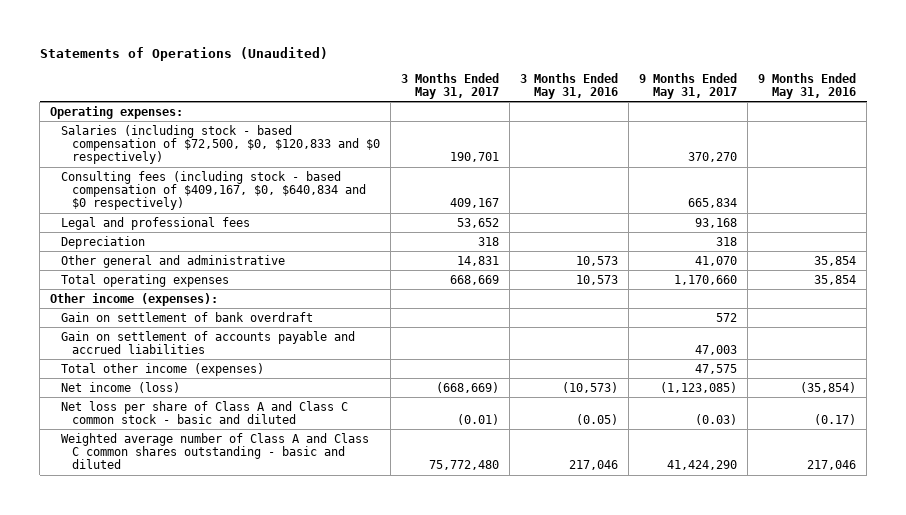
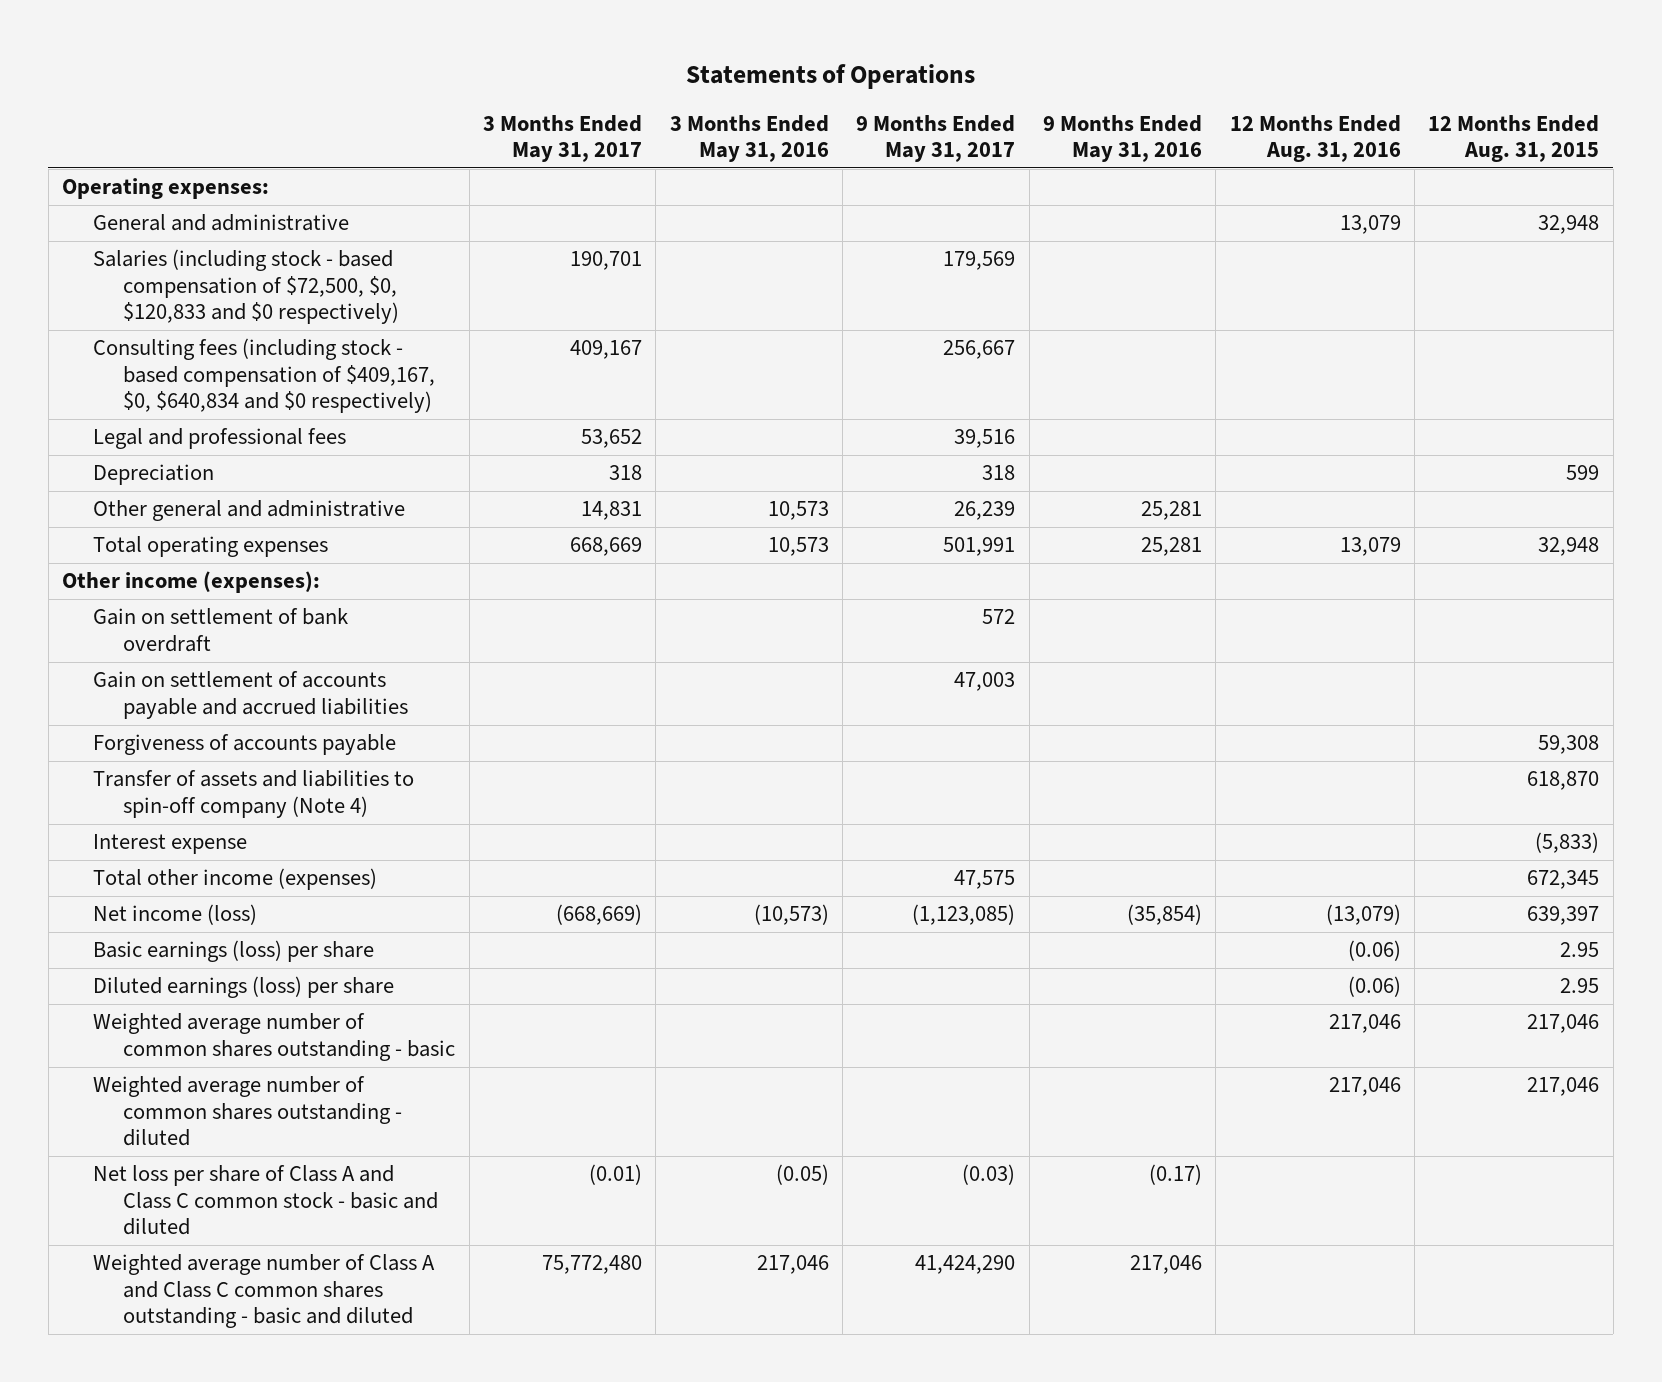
[39,46,328,61] Statements of Operations (Unaudited) -> [685,64,975,90] Statements of Operations
none -> [1229,114,1401,163] 12 Months Ended Aug. 31, 2016
none -> [1428,114,1600,163] 12 Months Ended Aug. 31, 2015
none -> [92,214,349,232] General and administrative
[688,152,738,163] 370,270 -> [943,251,1016,271] 179,569
[688,198,738,209] 665,834 -> [943,340,1016,360] 256,667
[695,217,738,228] 93,168 -> [954,429,1016,449] 39,516
[695,255,738,266] 41,070 -> [954,501,1016,521] 26,239
[814,255,857,266] 35,854 -> [1141,501,1203,521] 25,281
[674,274,738,285] 1,170,660 -> [943,537,1016,557] 501,991
[814,274,857,285] 35,854 -> [1141,537,1203,557] 25,281
none -> [92,734,396,756] Forgiveness of accounts payable
none -> [92,770,414,818] Transfer of assets and liabilities to spin-off company (Note 4)
none -> [92,834,247,855] Interest expense
none -> [92,940,374,963] Basic earnings (loss) per share
none -> [92,976,394,999] Diluted earnings (loss) per share
none -> [92,1013,456,1061] Weighted average number of common shares outstanding - basic
none -> [92,1076,403,1146] Weighted average number of common shares outstanding - diluted

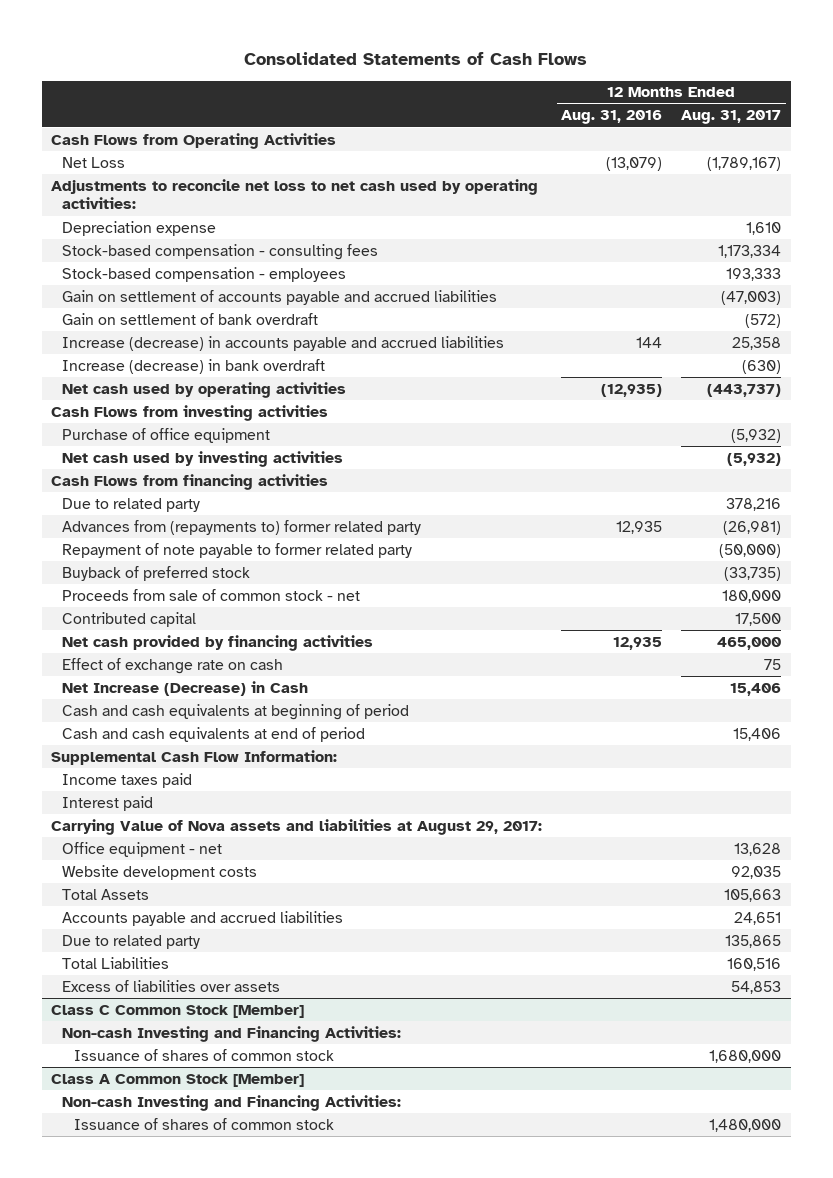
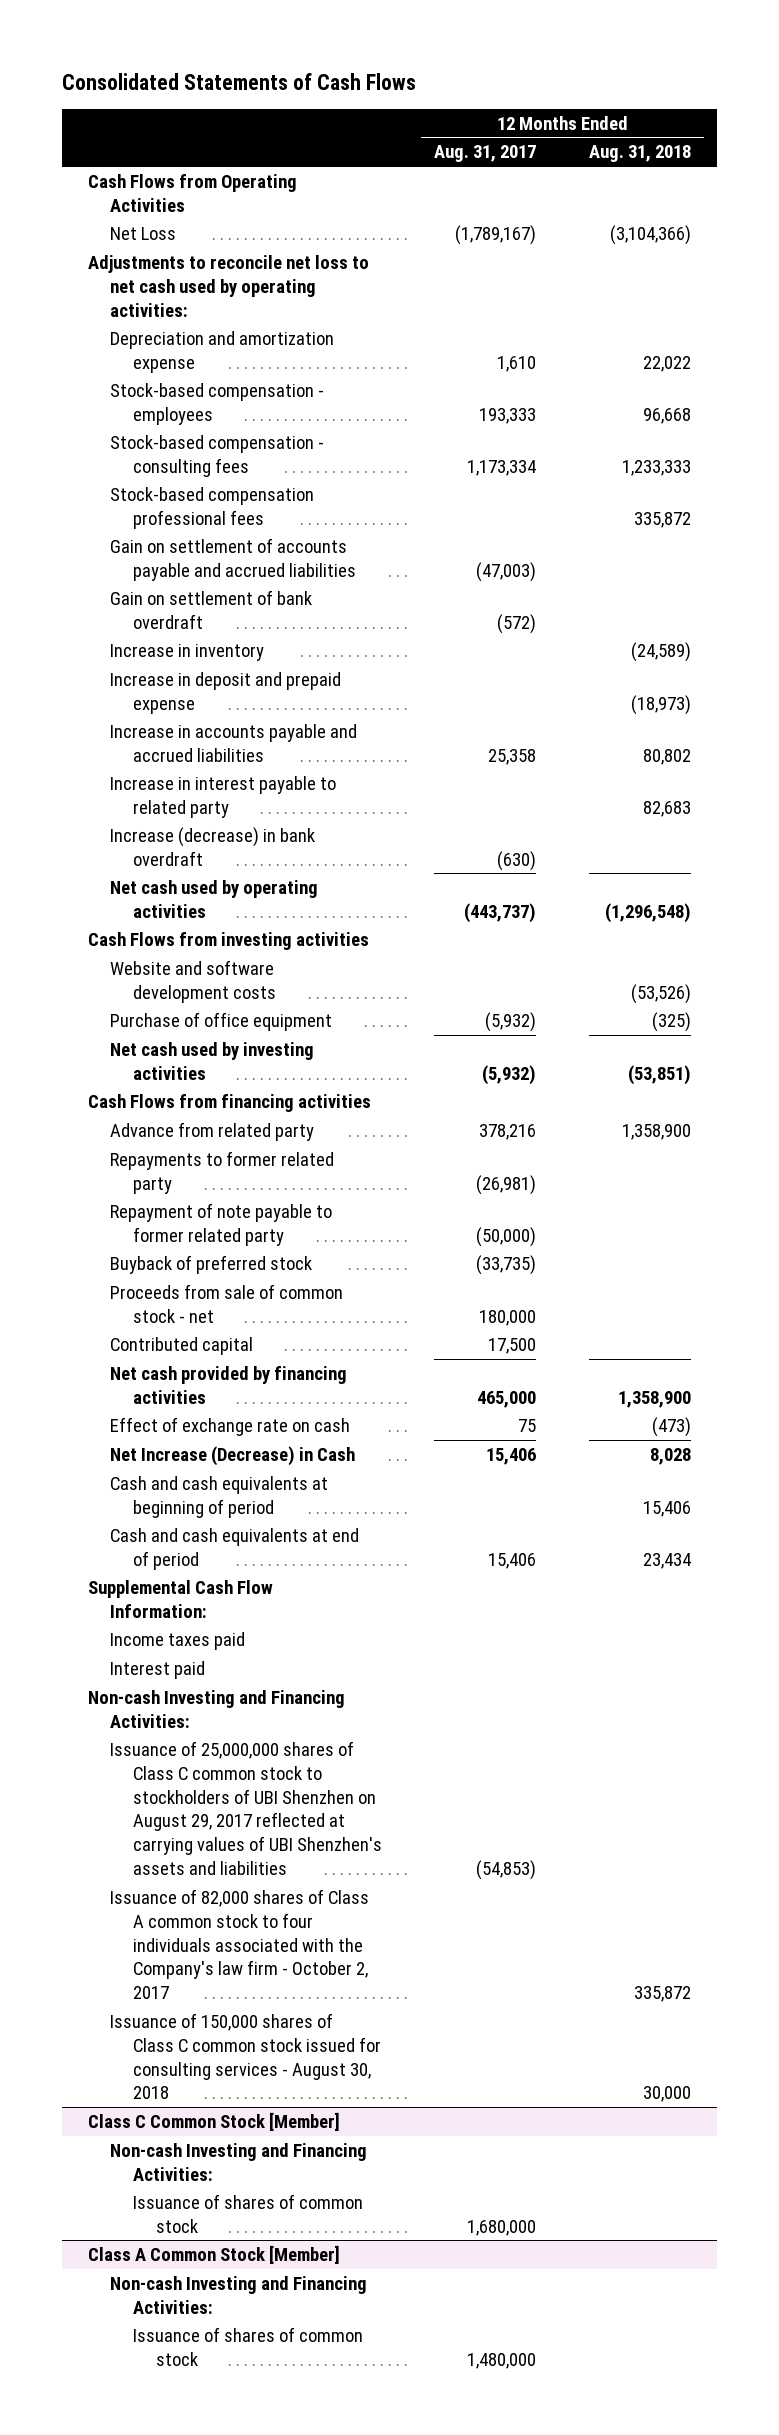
[561,110,663,125] Aug. 31, 2016 -> none
none -> [588,145,691,163] Aug. 31, 2018
[62,220,217,236] Depreciation expense -> [110,330,335,373] Depreciation and amortization expense
[62,243,379,260] Stock-based compensation - consulting fees -> [110,434,325,477] Stock-based compensation - consulting fees
none -> [110,486,315,529] Stock-based compensation professional fees
none -> [110,643,265,661] Increase in inventory
none -> [110,671,342,714] Increase in deposit and prepaid expense
[62,335,505,351] Increase (decrease) in accounts payable and accrued liabilities -> [110,723,358,762] Increase in accounts payable and accrued liabilities
none -> [110,775,337,818] Increase in interest payable to related party
none -> [110,959,277,1003] Website and software development costs
[62,497,201,512] Due to related party -> [110,1121,315,1141] Advance from related party
[62,519,422,535] Advances from (repayments to) former related party -> [110,1150,335,1194] Repayments to former related party
[51,818,543,835] Carrying Value of Nova assets and liabilities at August 29, 2017: -> none
[62,841,223,857] Office equipment - net -> none
[62,864,258,880] Website development costs -> none
[62,888,150,900] Total Assets -> none
[62,910,344,926] Accounts payable and accrued liabilities -> none
[62,934,201,949] Due to related party -> none
[62,956,170,969] Total Liabilities -> none
[62,979,281,992] Excess of liabilities over assets -> none
none -> [87,1689,345,1728] Non-cash Investing and Financing Activities:
none -> [110,1740,383,1876] Issuance of 25,000,000 shares of Class C common stock to stockholders of UBI Shenzhen on August 29, 2017 reflected at carrying values of UBI Shenzhen's assets and liabilities
none -> [110,1888,370,2000] Issuance of 82,000 shares of Class A common stock to four individuals associated with the Company's law firm - October 2, 2017
none -> [110,2012,382,2100] Issuance of 150,000 shares of Class C common stock issued for consulting services - August 30, 2018

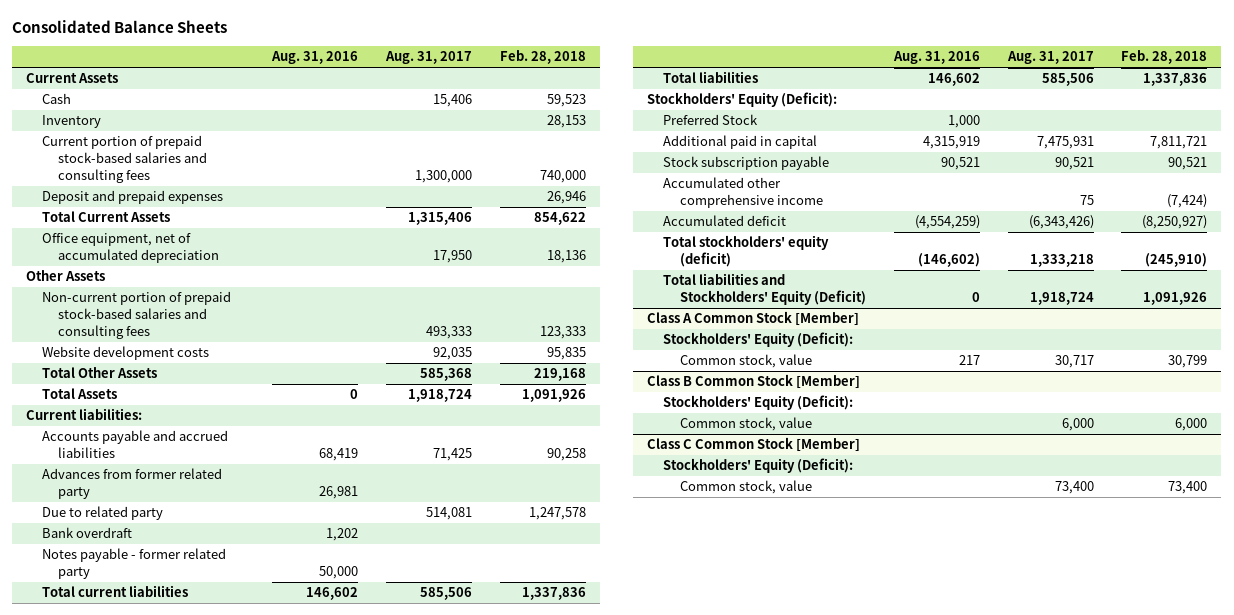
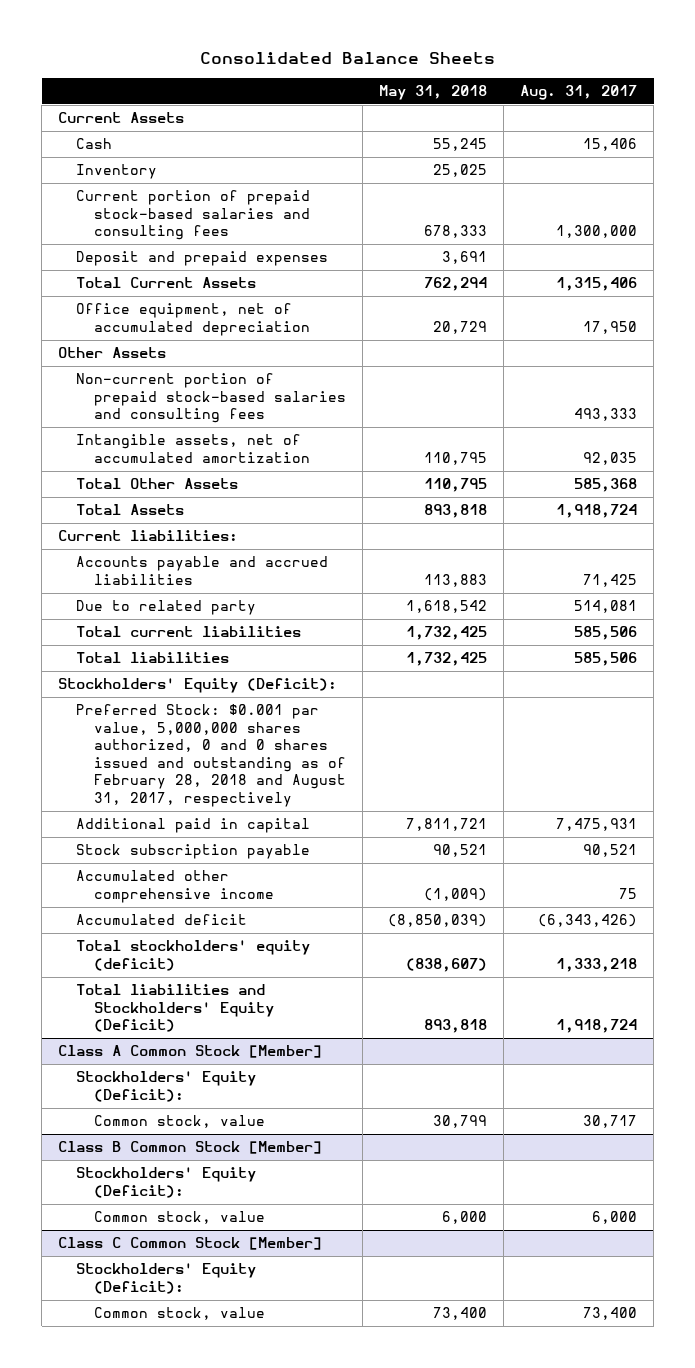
[271,51,359,65] Aug. 31, 2016 -> none
[500,50,587,65] Feb. 28, 2018 -> none
none -> [379,85,488,101] May 31, 2018
[42,346,210,361] Website development costs -> [76,434,311,463] Intangible assets, net of accumulated amortization
[42,468,223,500] Advances from former related party -> none
[42,527,133,539] Bank overdraft -> none
[42,548,227,580] Notes payable - former related party -> none
[663,114,759,126] Preferred Stock -> [76,704,347,807] Preferred Stock: $0.001 par value, 5,000,000 shares authorized, 0 and 0 shares issued and outstanding as of February 28, 2018 and August 31, 2017, respectively

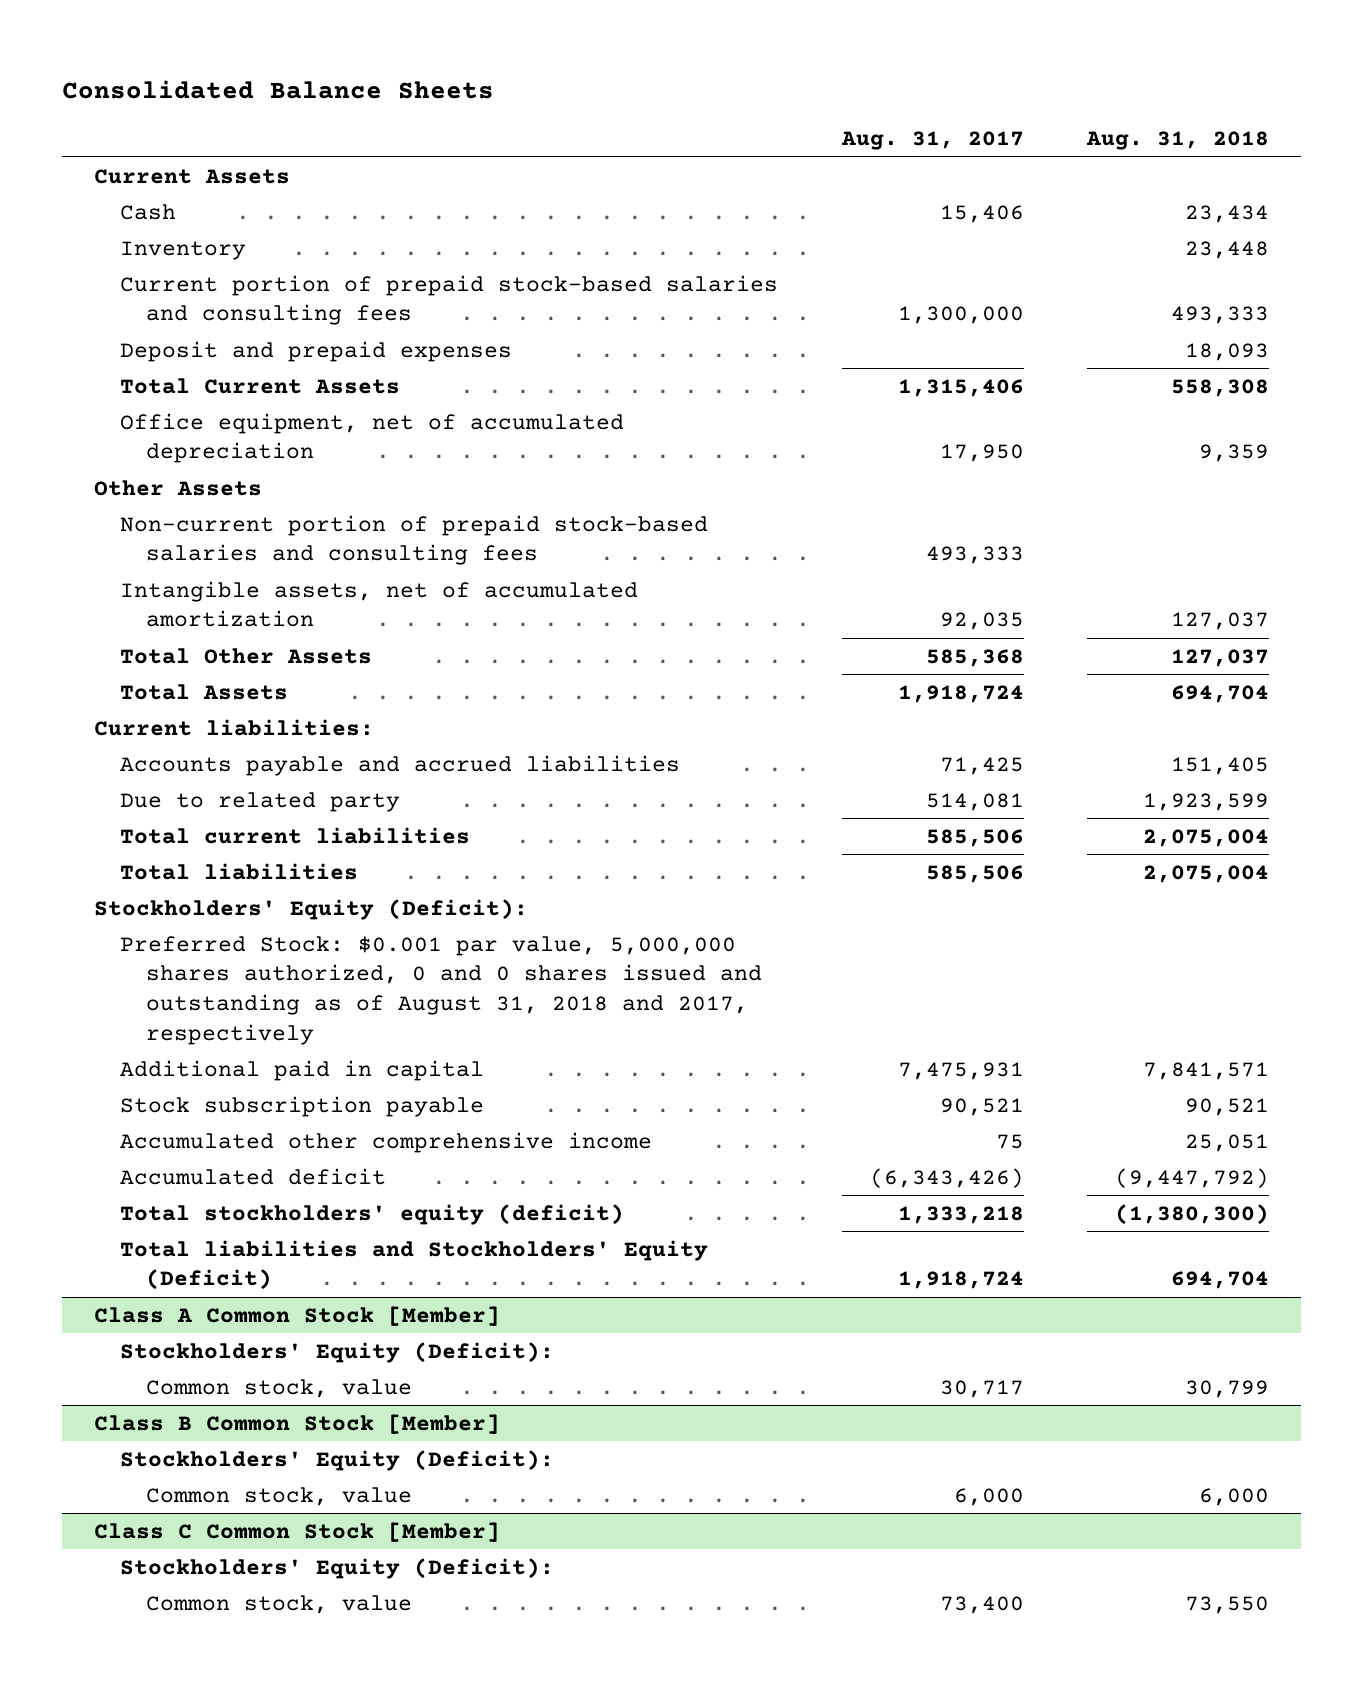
[379,85,488,101] May 31, 2018 -> none
none -> [1086,131,1270,151] Aug. 31, 2018
[76,704,347,807] Preferred Stock: $0.001 par value, 5,000,000 shares authorized, 0 and 0 shares issued and outstanding as of February 28, 2018 and August 31, 2017, respectively -> [120,935,763,1045] Preferred Stock: $0.001 par value, 5,000,000 shares authorized, 0 and 0 shares issued and outstanding as of August 31, 2018 and 2017, respectively

